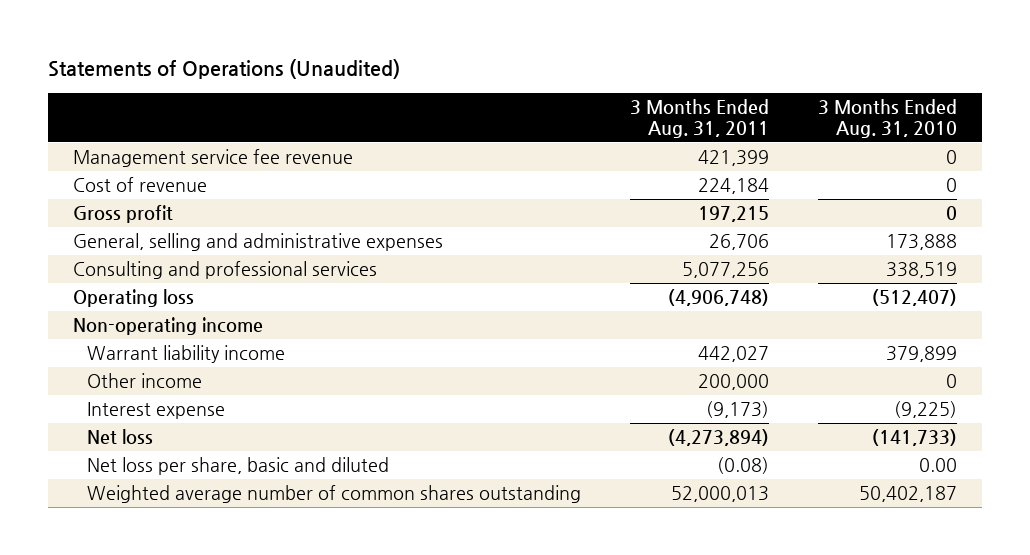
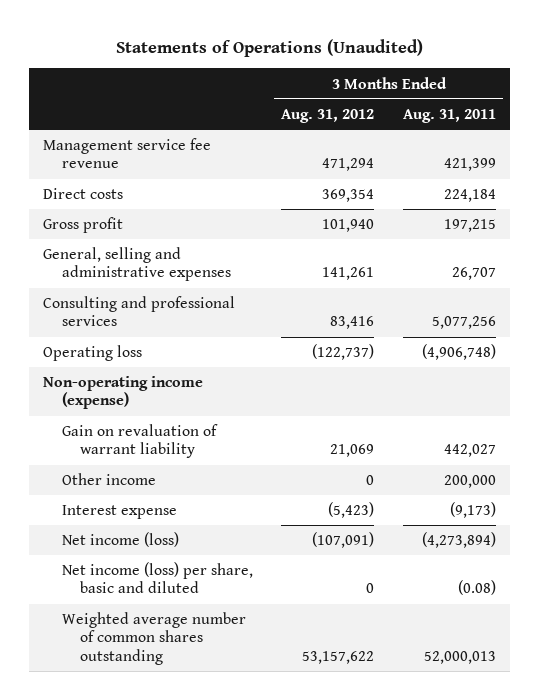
[818,98,958,138] 3 Months Ended Aug. 31, 2010 -> none
none -> [281,109,375,124] Aug. 31, 2012
[72,177,207,193] Cost of revenue -> [43,188,124,200] Direct costs
[709,234,770,251] 26,706 -> [452,267,497,281] 26,707
[72,317,263,336] Non-operating income -> [43,376,204,410] Non-operating income (expense)
[87,345,286,364] Warrant liability income -> [61,424,218,459] Gain on revaluation of warrant liability
[87,429,154,445] Net loss -> [61,532,179,548] Net income (loss)
[87,457,390,476] Net loss per share, basic and diluted -> [61,562,253,594] Net income (loss) per share, basic and diluted

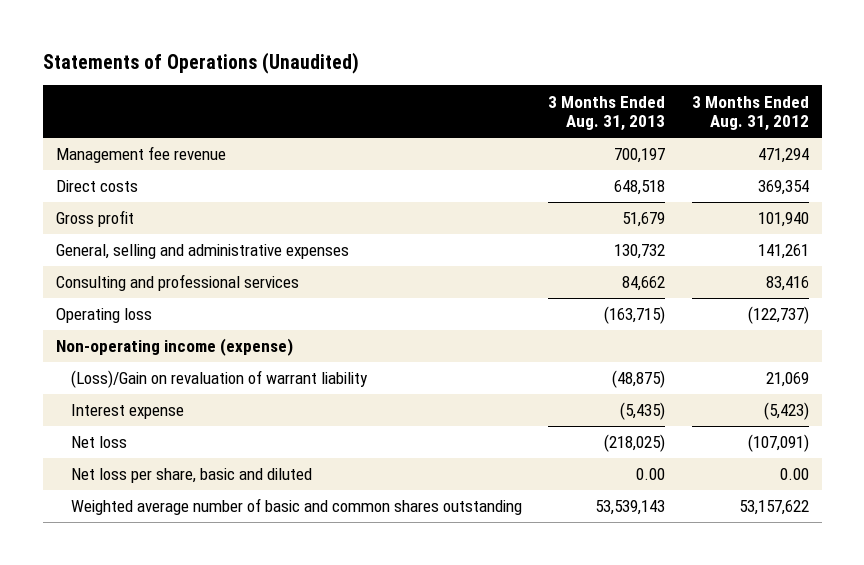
[403,109,497,124] Aug. 31, 2011 -> none
none -> [548,95,666,132] 3 Months Ended Aug. 31, 2013
[43,138,212,169] Management service fee revenue -> [55,146,226,164] Management fee revenue
[61,473,156,486] Other income -> none
[61,424,218,459] Gain on revaluation of warrant liability -> [71,370,369,389] (Loss)/Gain on revaluation of warrant liability
[61,532,179,548] Net income (loss) -> [71,436,128,449] Net loss
[61,562,253,594] Net income (loss) per share, basic and diluted -> [71,468,313,484] Net loss per share, basic and diluted
[366,583,375,594] 0 -> [779,468,809,481] 0.00
[61,612,246,665] Weighted average number of common shares outstanding -> [71,498,523,516] Weighted average number of basic and common shares outstanding

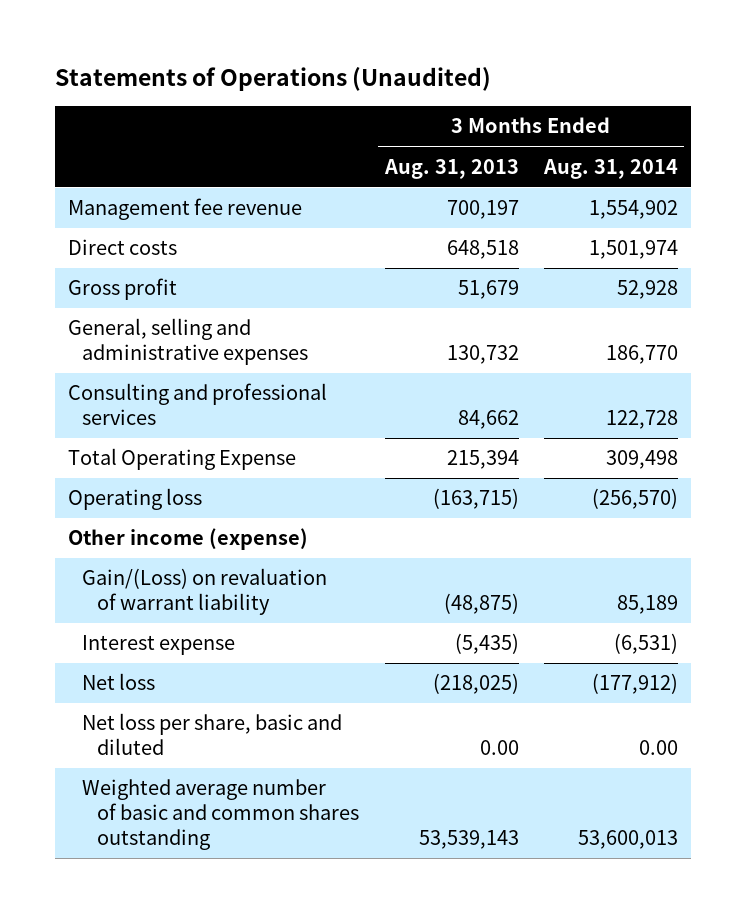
[691,95,809,132] 3 Months Ended Aug. 31, 2012 -> none
none -> [543,158,679,179] Aug. 31, 2014
none -> [67,448,296,471] Total Operating Expense
[55,338,293,357] Non-operating income (expense) -> [67,528,308,551] Other income (expense)
[71,370,369,389] (Loss)/Gain on revaluation of warrant liability -> [82,568,328,616] Gain/(Loss) on revaluation of warrant liability

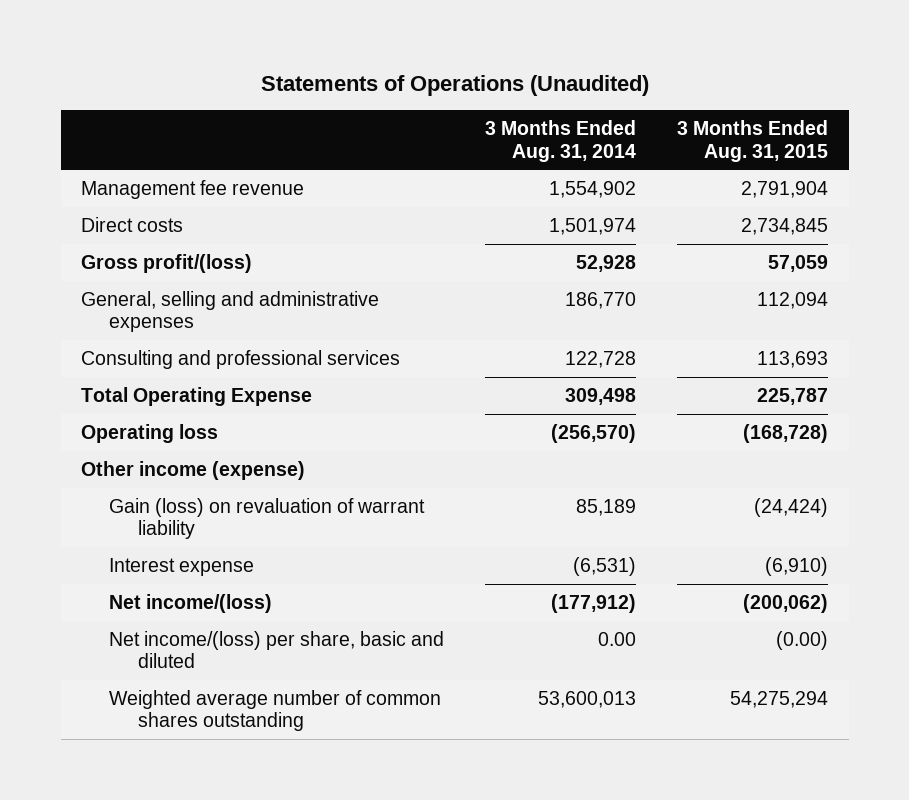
[383,158,519,179] Aug. 31, 2013 -> none
none -> [677,120,829,162] 3 Months Ended Aug. 31, 2015
[67,278,177,301] Gross profit -> [81,254,253,274] Gross profit/(loss)
[82,568,328,616] Gain/(Loss) on revaluation of warrant liability -> [109,498,426,540] Gain (loss) on revaluation of warrant liability
[82,673,156,691] Net loss -> [109,594,273,614] Net income/(loss)
[82,713,343,756] Net loss per share, basic and diluted -> [109,631,445,669] Net income/(loss) per share, basic and diluted
[82,779,360,850] Weighted average number of basic and common shares outstanding -> [109,690,442,732] Weighted average number of common shares outstanding

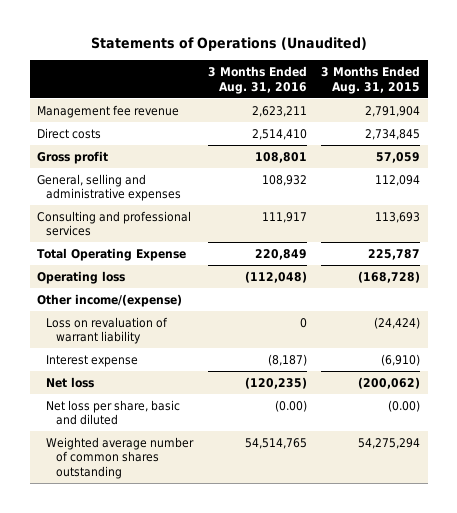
[485,120,637,162] 3 Months Ended Aug. 31, 2014 -> none
none -> [207,66,307,94] 3 Months Ended Aug. 31, 2016
[81,254,253,274] Gross profit/(loss) -> [36,150,108,164] Gross profit
[81,461,306,481] Other income (expense) -> [36,293,182,307] Other income/(expense)
[109,498,426,540] Gain (loss) on revaluation of warrant liability -> [46,316,169,345] Loss on revaluation of warrant liability
[109,594,273,614] Net income/(loss) -> [46,376,95,388] Net loss
[109,631,445,669] Net income/(loss) per share, basic and diluted -> [46,399,181,426] Net loss per share, basic and diluted

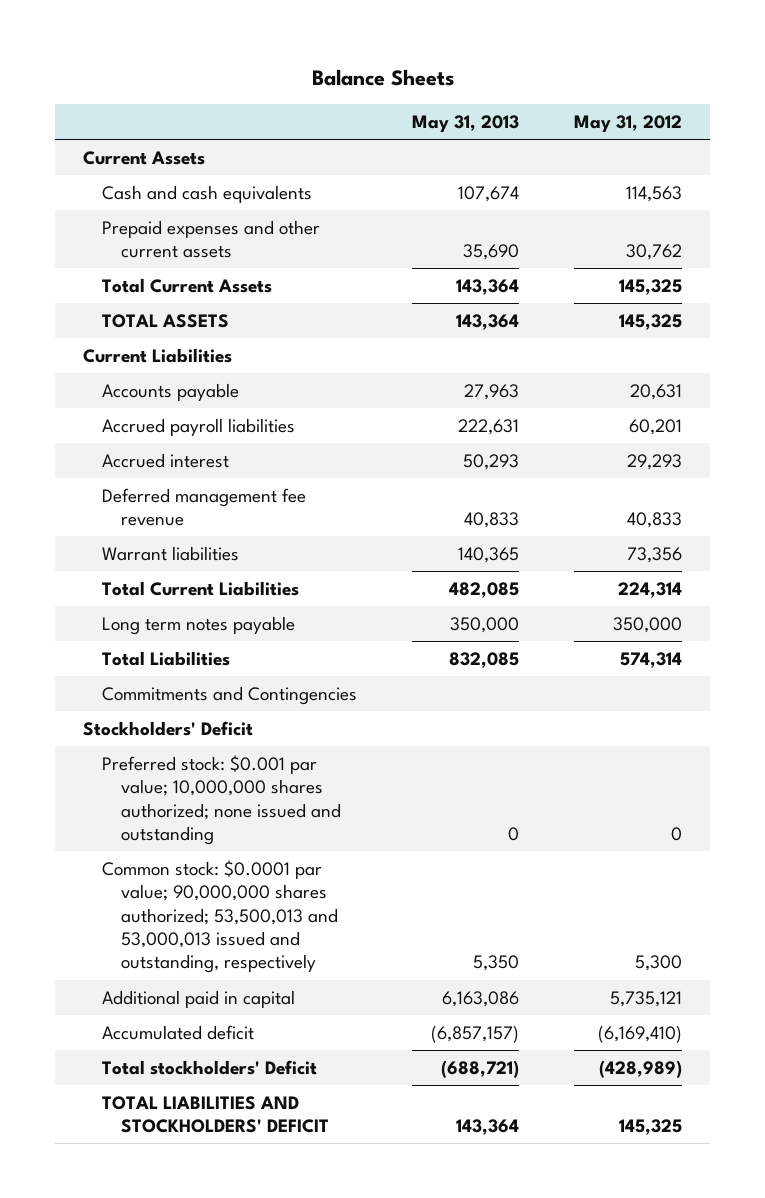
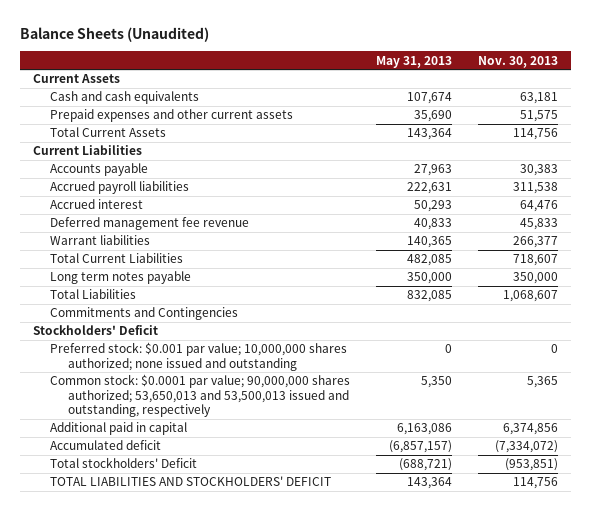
[311,68,454,86] Balance Sheets -> [20,27,210,43] Balance Sheets (Unaudited)
[574,114,683,132] May 31, 2012 -> none
none -> [477,55,558,68] Nov. 30, 2013
[101,313,229,328] TOTAL ASSETS -> none
[101,859,339,974] Common stock: $0.0001 par value; 90,000,000 shares authorized; 53,500,013 and 53,000,013 issued and outstanding, respectively -> [50,374,351,417] Common stock: $0.0001 par value; 90,000,000 shares authorized; 53,650,013 and 53,500,013 issued and outstanding, respectively

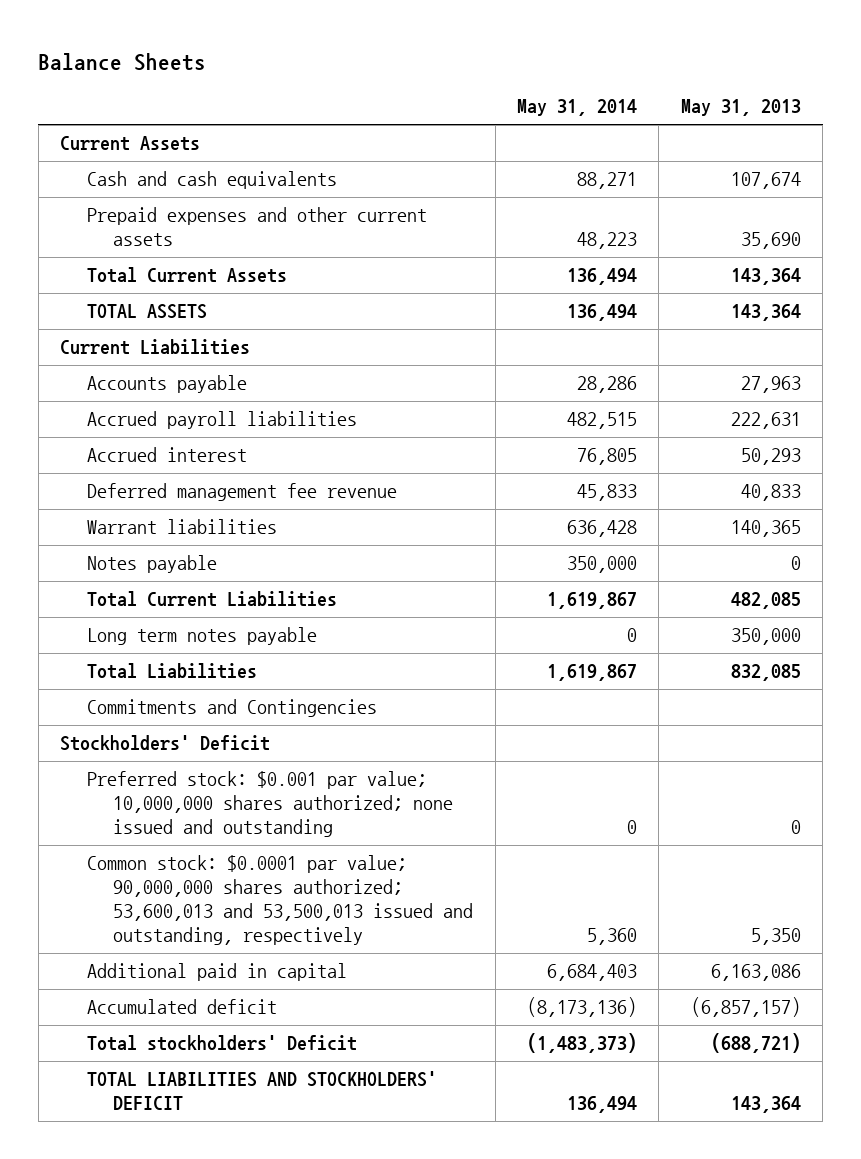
[20,27,210,43] Balance Sheets (Unaudited) -> [38,52,207,71] Balance Sheets
[477,55,558,68] Nov. 30, 2013 -> none
none -> [517,99,638,117] May 31, 2014
none -> [86,304,207,320] TOTAL ASSETS
none -> [86,555,217,574] Notes payable
[50,374,351,417] Common stock: $0.0001 par value; 90,000,000 shares authorized; 53,650,013 and 53,500,013 issued and outstanding, respectively -> [86,855,474,946] Common stock: $0.0001 par value; 90,000,000 shares authorized; 53,600,013 and 53,500,013 issued and outstanding, respectively

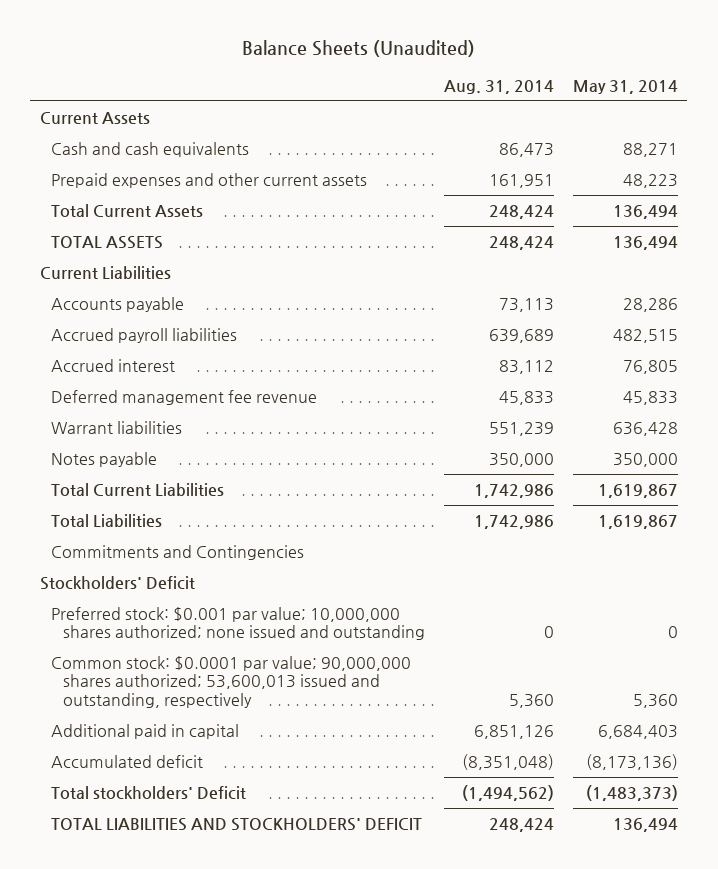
[38,52,207,71] Balance Sheets -> [241,40,475,58] Balance Sheets (Unaudited)
[680,99,801,117] May 31, 2013 -> none
none -> [444,79,555,94] Aug. 31, 2014
[86,627,317,646] Long term notes payable -> none
[86,855,474,946] Common stock: $0.0001 par value; 90,000,000 shares authorized; 53,600,013 and 53,500,013 issued and outstanding, respectively -> [51,655,412,709] Common stock: $0.0001 par value; 90,000,000 shares authorized; 53,600,013 issued and outstanding, respectively

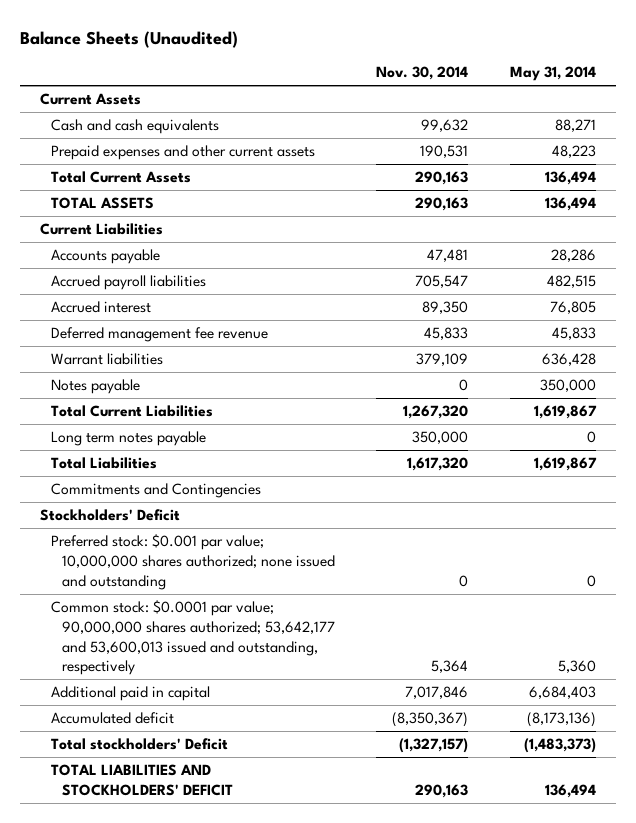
[444,79,555,94] Aug. 31, 2014 -> none
none -> [376,66,469,81] Nov. 30, 2014
none -> [51,431,207,447] Long term notes payable
[51,655,412,709] Common stock: $0.0001 par value; 90,000,000 shares authorized; 53,600,013 issued and outstanding, respectively -> [51,600,336,676] Common stock: $0.0001 par value; 90,000,000 shares authorized; 53,642,177 and 53,600,013 issued and outstanding, respectively

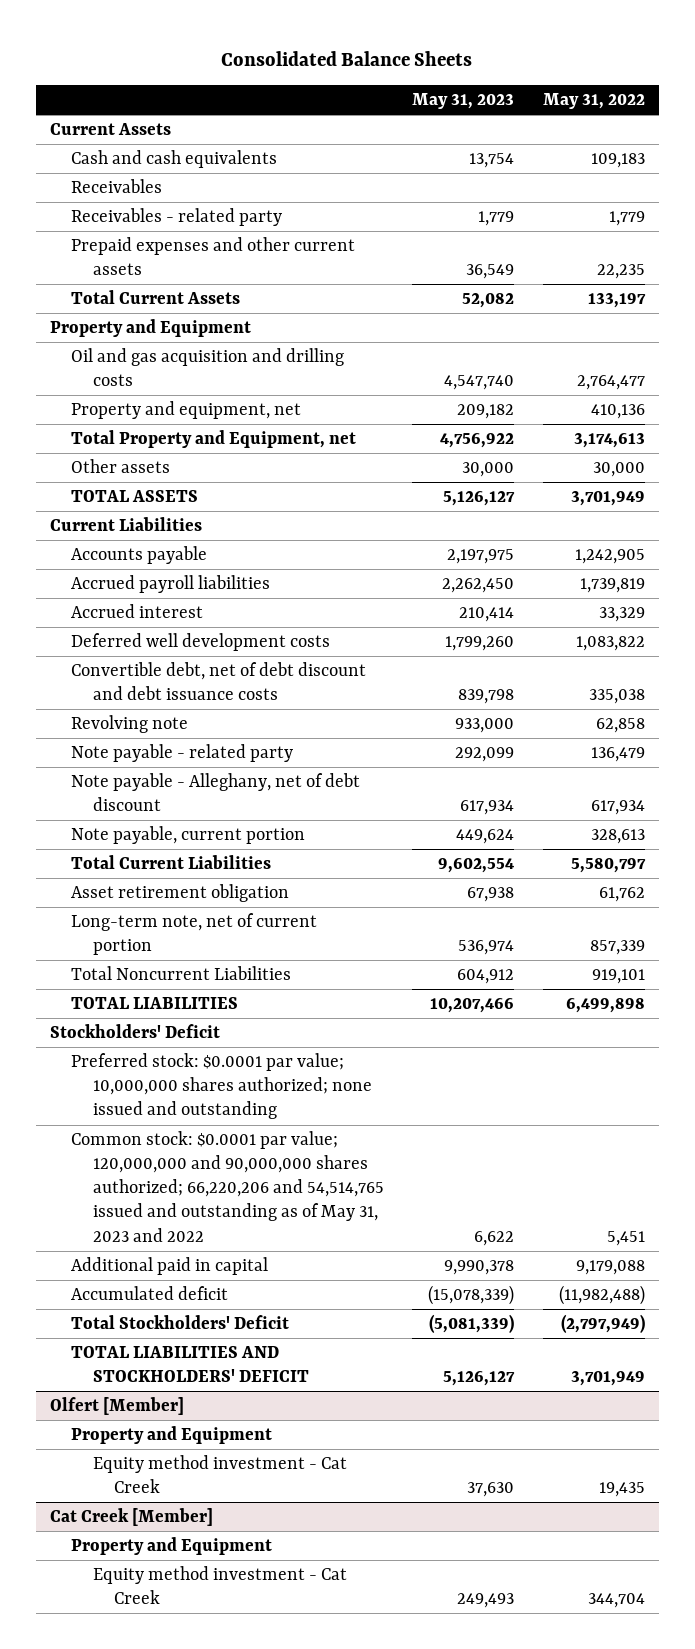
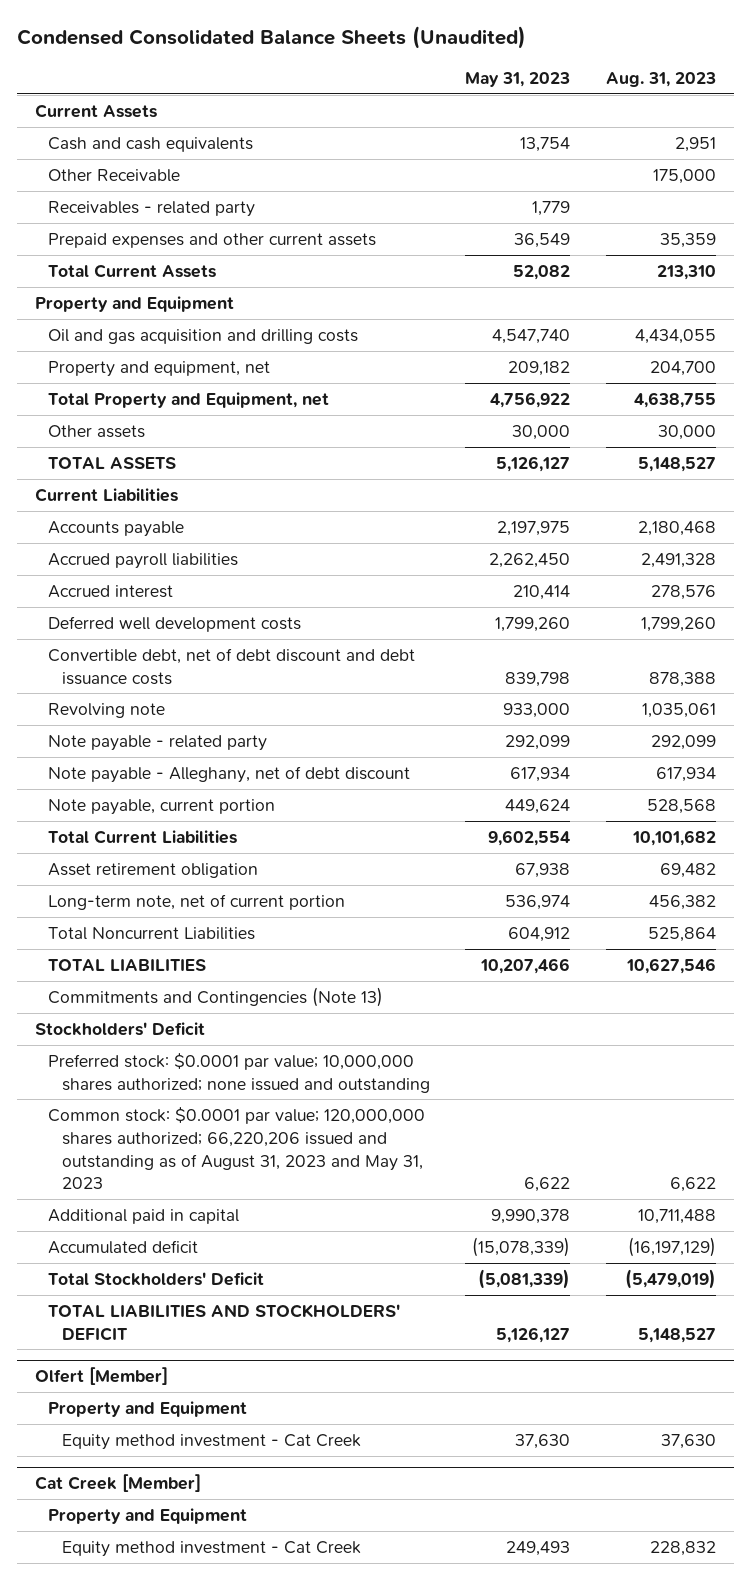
[221,50,473,66] Consolidated Balance Sheets -> [17,26,527,50] Condensed Consolidated Balance Sheets (Unaudited)
[542,93,645,110] May 31, 2022 -> none
none -> [605,71,716,87] Aug. 31, 2023
[71,179,163,194] Receivables -> none
none -> [48,168,181,182] Other Receivable
none -> [48,986,384,1007] Commitments and Contingencies (Note 13)
[71,1131,384,1242] Common stock: $0.0001 par value; 120,000,000 and 90,000,000 shares authorized; 66,220,206 and 54,514,765 issued and outstanding as of May 31, 2023 and 2022 -> [48,1106,426,1190] Common stock: $0.0001 par value; 120,000,000 shares authorized; 66,220,206 issued and outstanding as of August 31, 2023 and May 31, 2023

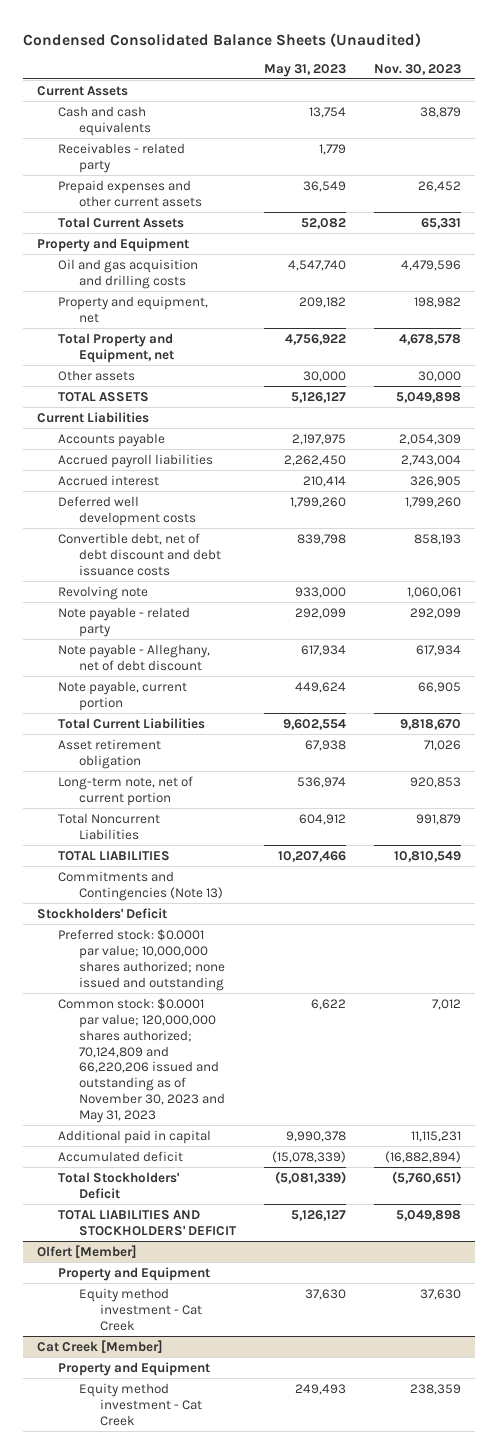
[605,71,716,87] Aug. 31, 2023 -> none
none -> [374,63,462,75] Nov. 30, 2023
[48,168,181,182] Other Receivable -> none
[48,1106,426,1190] Common stock: $0.0001 par value; 120,000,000 shares authorized; 66,220,206 issued and outstanding as of August 31, 2023 and May 31, 2023 -> [58,997,225,1124] Common stock: $0.0001 par value; 120,000,000 shares authorized; 70,124,809 and 66,220,206 issued and outstanding as of November 30, 2023 and May 31, 2023

